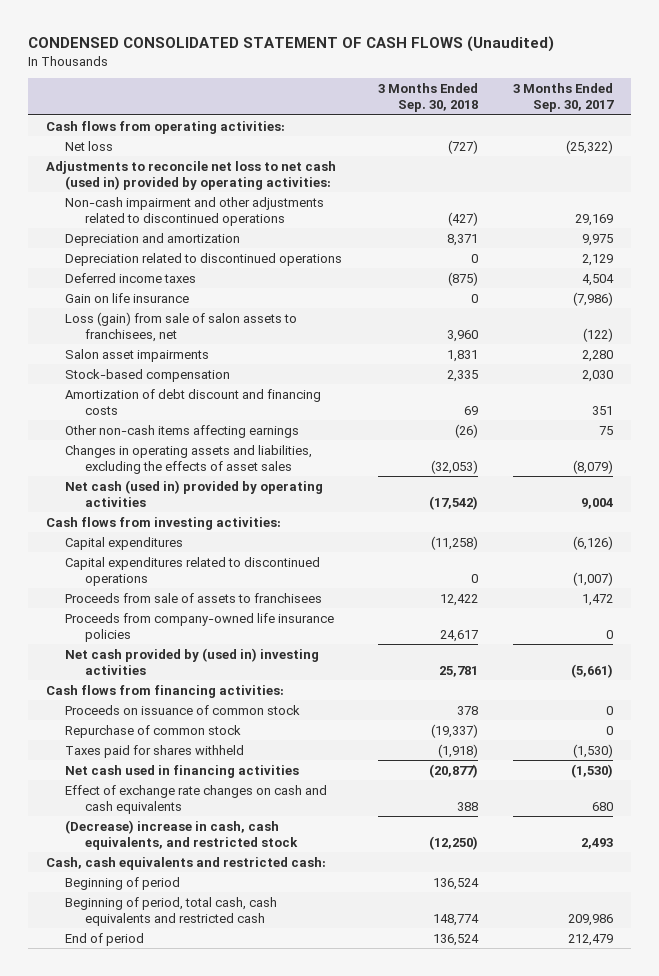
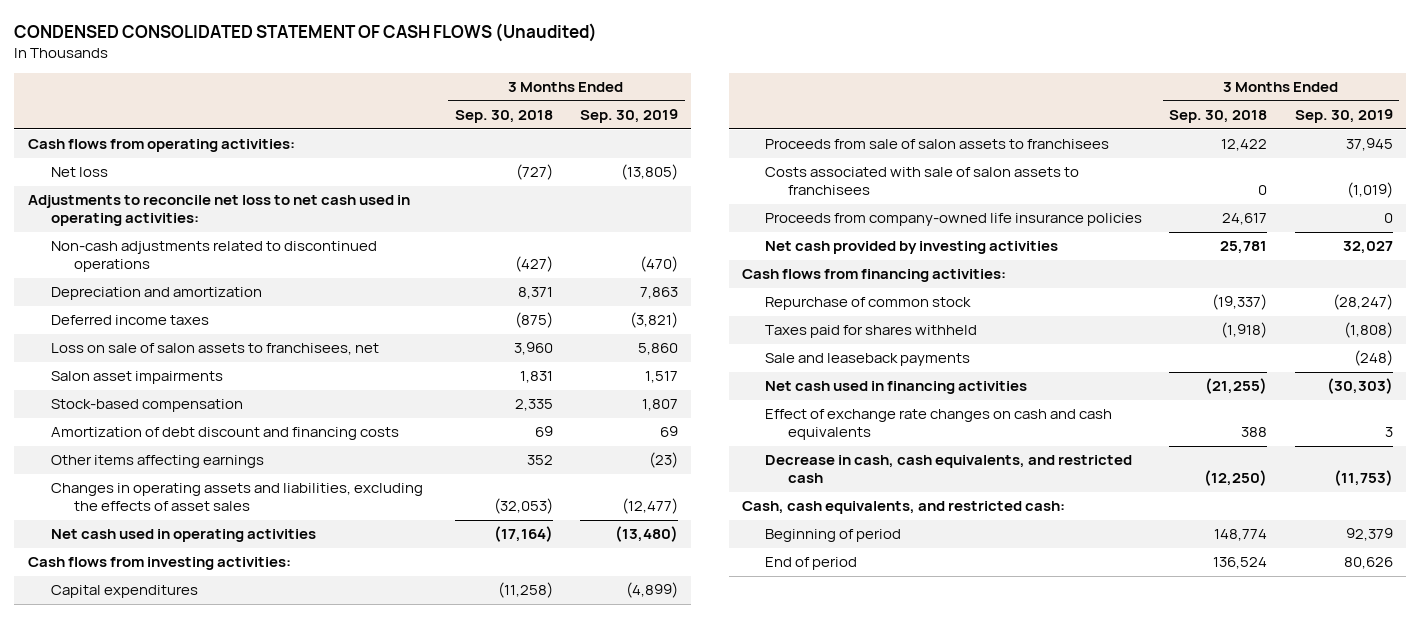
[513,83,615,112] 3 Months Ended Sep. 30, 2017 -> none
none -> [579,109,678,124] Sep. 30, 2019
[45,160,336,190] Adjustments to reconcile net loss to net cash (used in) provided by operating activities: -> [27,195,410,227] Adjustments to reconcile net loss to net cash used in operating activities:
[65,196,325,226] Non-cash impairment and other adjustments related to discontinued operations -> [50,241,377,273] Non-cash adjustments related to discontinued operations
[65,252,343,266] Depreciation related to discontinued operations -> none
[65,292,190,303] Gain on life insurance -> none
[65,311,298,342] Loss (gain) from sale of salon assets to franchisees, net -> [50,343,379,356] Loss on sale of salon assets to franchisees, net
[65,424,300,438] Other non-cash items affecting earnings -> [50,455,264,469] Other items affecting earnings
[454,423,478,438] (26) -> [526,455,553,466] 352
[65,479,324,507] Net cash (used in) provided by operating activities -> [50,529,316,543] Net cash used in operating activities
[428,495,478,510] (17,542) -> [493,526,553,543] (17,164)
[65,556,321,586] Capital expenditures related to discontinued operations -> none
[65,592,323,603] Proceeds from sale of assets to franchisees -> [765,139,1110,150] Proceeds from sale of salon assets to franchisees
none -> [765,167,1080,196] Costs associated with sale of salon assets to franchisees
[65,647,320,675] Net cash provided by (used in) investing activities -> [765,241,1059,255] Net cash provided by investing activities
[65,704,301,715] Proceeds on issuance of common stock -> none
none -> [765,353,971,367] Sale and leaseback payments
[428,763,478,778] (20,877) -> [1205,378,1268,395] (21,255)
[65,896,278,926] Beginning of period, total cash, cash equivalents and restricted cash -> none
[65,819,298,850] (Decrease) increase in cash, cash equivalents, and restricted stock -> [765,455,1133,484] Decrease in cash, cash equivalents, and restricted cash
[45,856,326,870] Cash, cash equivalents and restricted cash: -> [742,501,1066,515] Cash, cash equivalents, and restricted cash:
[432,877,479,890] 136,524 -> [1214,529,1268,542] 148,774

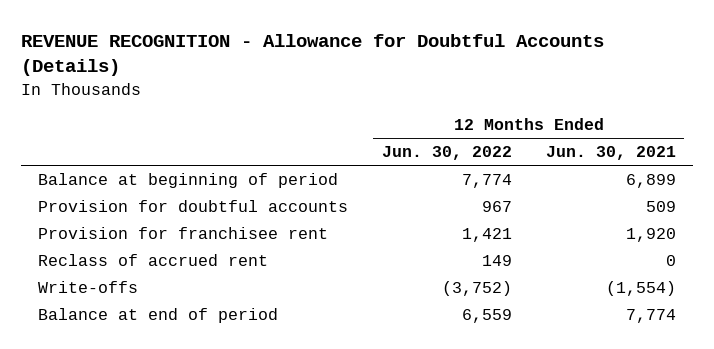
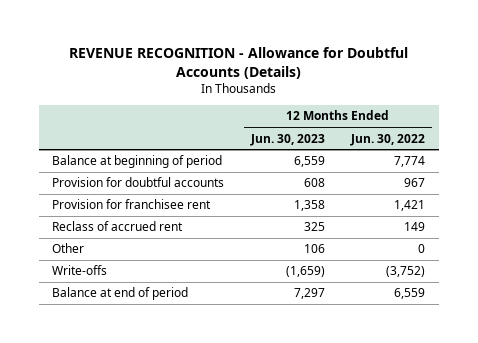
[545,146,676,161] Jun. 30, 2021 -> none
none -> [249,133,325,146] Jun. 30, 2023
none -> [52,243,85,254] Other

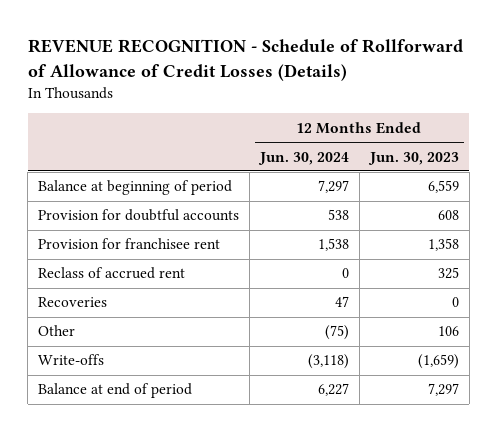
[68,46,408,79] REVENUE RECOGNITION - Allowance for Doubtful Accounts (Details) -> [27,39,463,81] REVENUE RECOGNITION - Schedule of Rollforward of Allowance of Credit Losses (Details)
[350,133,426,146] Jun. 30, 2022 -> none
none -> [258,151,350,165] Jun. 30, 2024
none -> [38,297,108,308] Recoveries

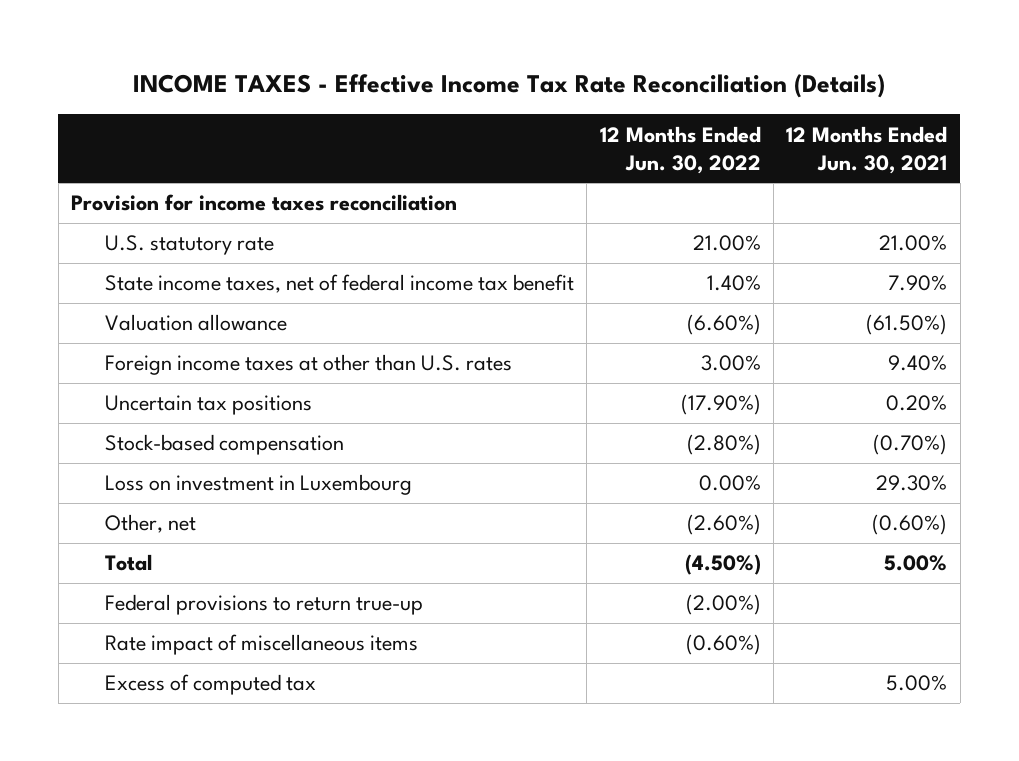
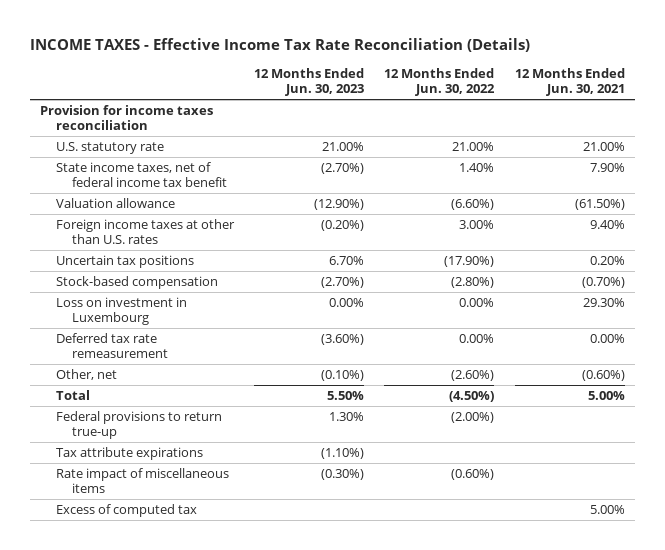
none -> [254,68,365,96] 12 Months Ended Jun. 30, 2023
none -> [56,333,168,358] Deferred tax rate remeasurement
none -> [56,447,204,461] Tax attribute expirations

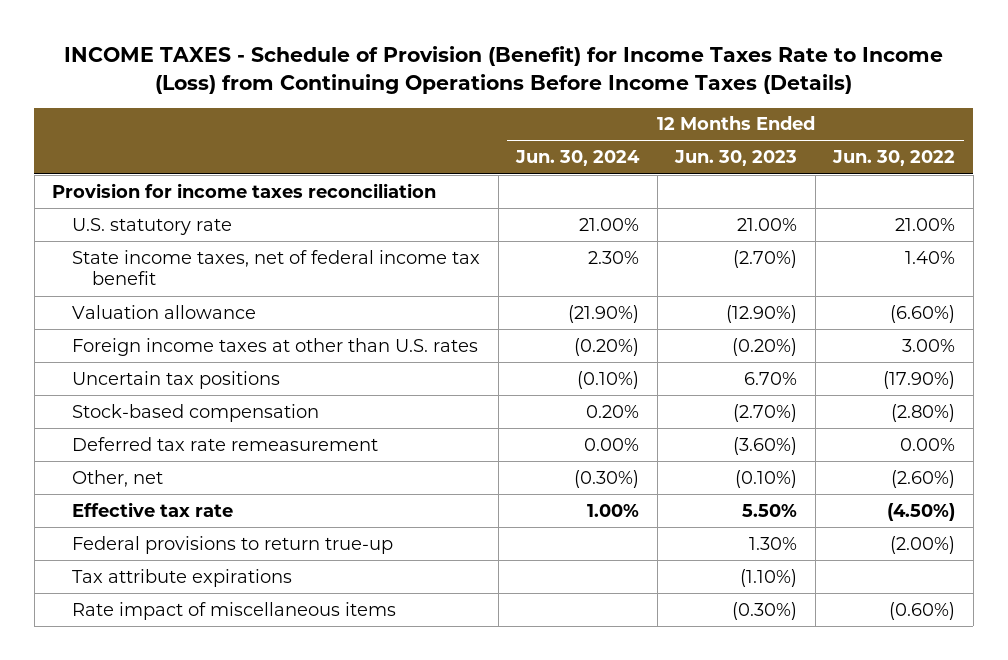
[30,38,531,53] INCOME TAXES - Effective Income Tax Rate Reconciliation (Details) -> [63,45,943,94] INCOME TAXES - Schedule of Provision (Benefit) for Income Taxes Rate to Income (Loss) from Continuing Operations Before Income Taxes (Details)
[514,68,625,96] 12 Months Ended Jun. 30, 2021 -> none
none -> [515,150,641,167] Jun. 30, 2024
[56,297,188,325] Loss on investment in Luxembourg -> none
[56,390,91,401] Total -> [72,501,234,517] Effective tax rate
[56,504,198,518] Excess of computed tax -> none

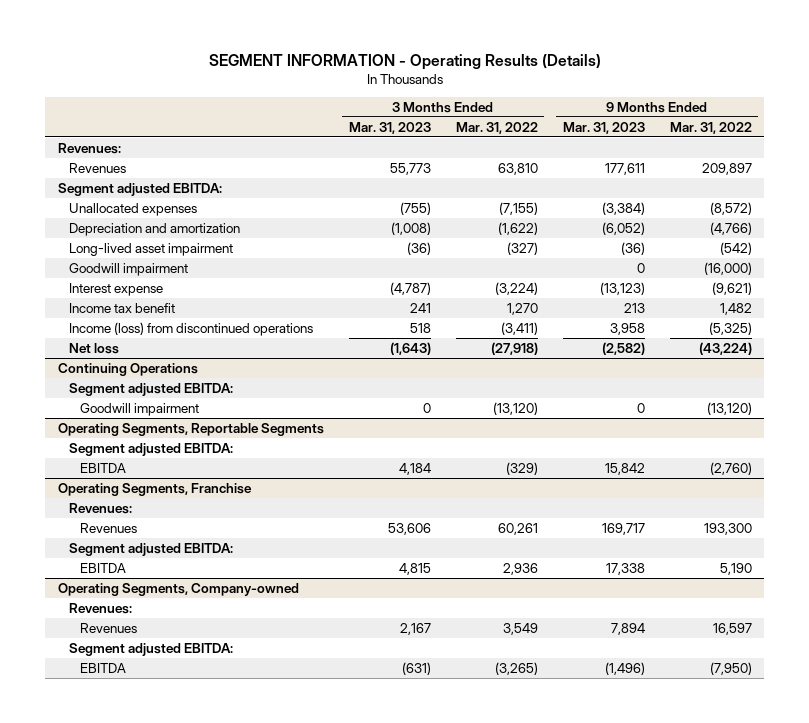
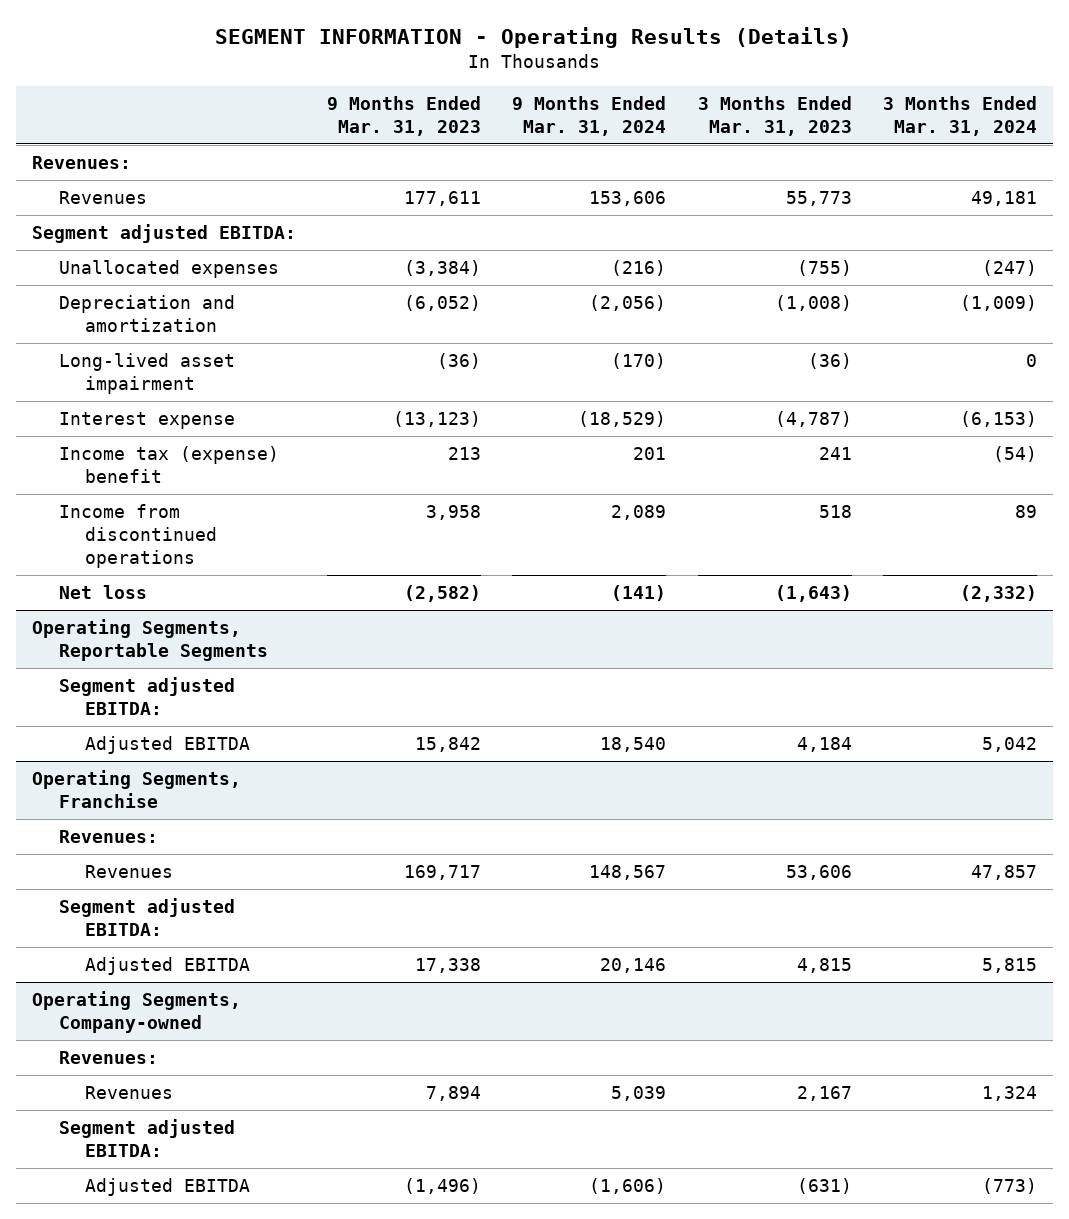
[455,121,538,134] Mar. 31, 2022 -> none
[669,121,752,134] Mar. 31, 2022 -> none
none -> [512,95,667,136] 9 Months Ended Mar. 31, 2024
none -> [882,95,1037,136] 3 Months Ended Mar. 31, 2024
[68,262,188,276] Goodwill impairment -> none
[68,302,175,313] Income tax benefit -> [58,446,279,483] Income tax (expense) benefit
[68,321,313,336] Income (loss) from discontinued operations -> [58,504,218,568] Income from discontinued operations
[57,362,198,376] Continuing Operations -> none
[68,382,233,396] Segment adjusted EBITDA: -> none
[80,402,200,416] Goodwill impairment -> none
[80,462,127,473] EBITDA -> [85,736,251,755] Adjusted EBITDA
[80,562,127,573] EBITDA -> [85,957,251,976] Adjusted EBITDA
[80,662,127,673] EBITDA -> [85,1178,251,1197] Adjusted EBITDA

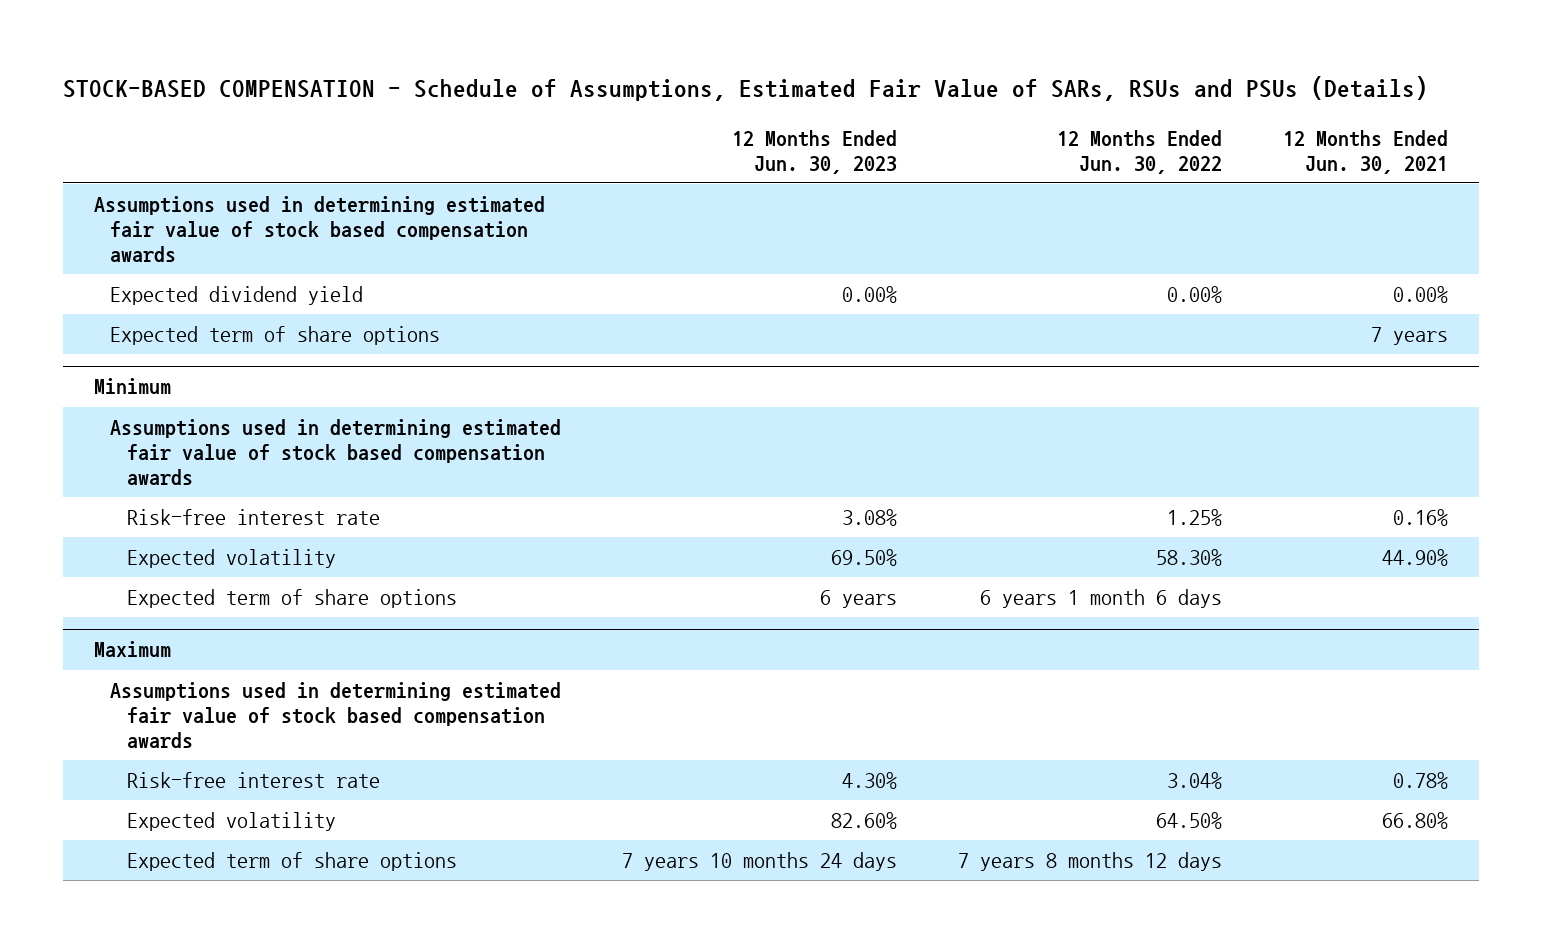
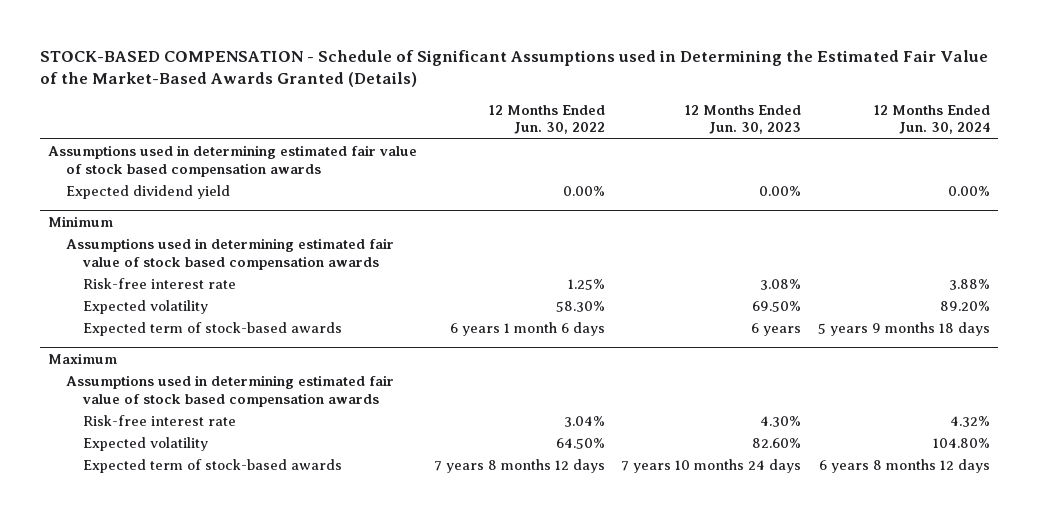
[63,76,1429,102] STOCK-BASED COMPENSATION - Schedule of Assumptions, Estimated Fair Value of SARs, RSUs and PSUs (Details) -> [40,50,989,88] STOCK-BASED COMPENSATION - Schedule of Significant Assumptions used in Determining the Estimated Fair Value of the Market-Based Awards Granted (Details)
[1283,129,1449,174] 12 Months Ended Jun. 30, 2021 -> none
none -> [873,104,990,135] 12 Months Ended Jun. 30, 2024
[110,325,441,345] Expected term of share options -> none
[127,588,458,608] Expected term of share options -> [82,321,342,336] Expected term of stock-based awards
[127,851,458,871] Expected term of share options -> [82,458,342,473] Expected term of stock-based awards

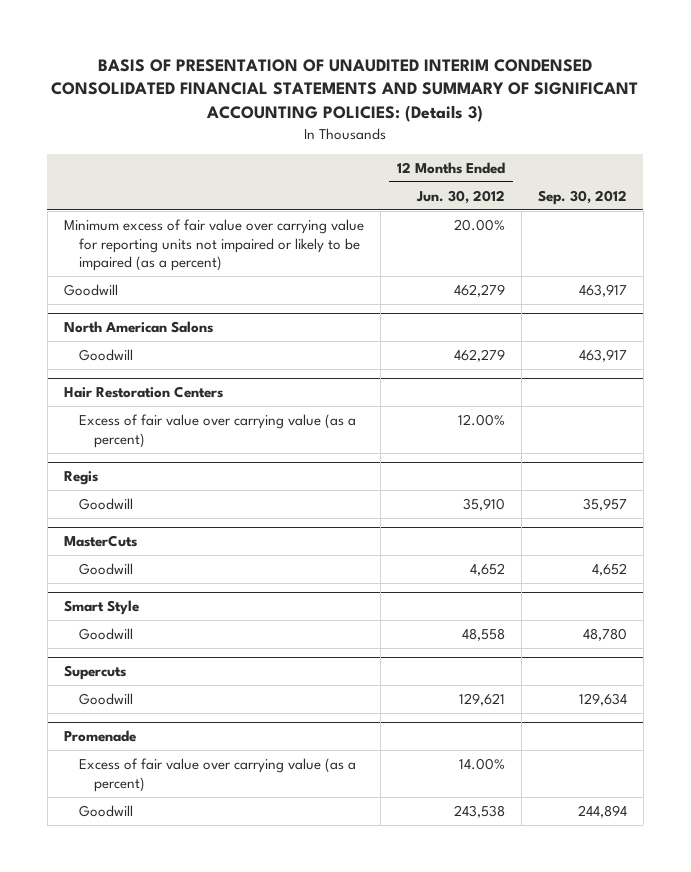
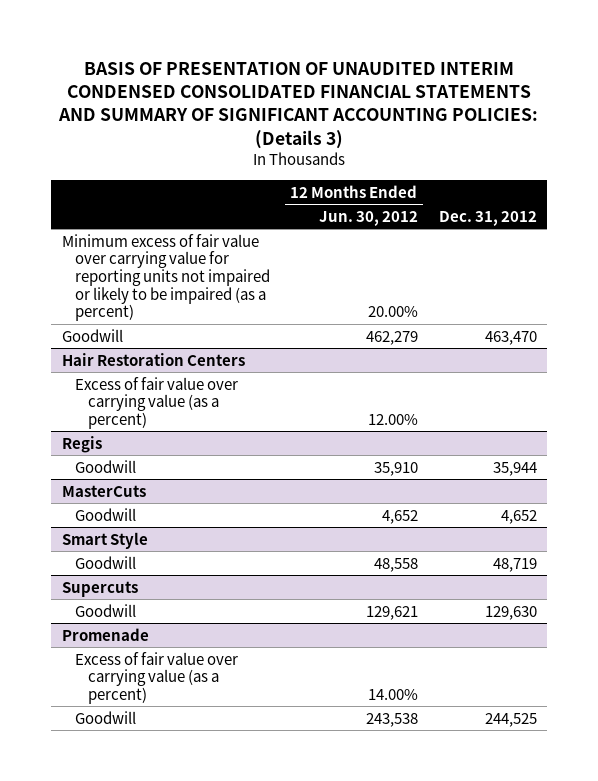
[537,189,627,205] Sep. 30, 2012 -> none
none -> [438,210,537,226] Dec. 31, 2012
[63,321,213,334] North American Salons -> none
[79,349,134,362] Goodwill -> none

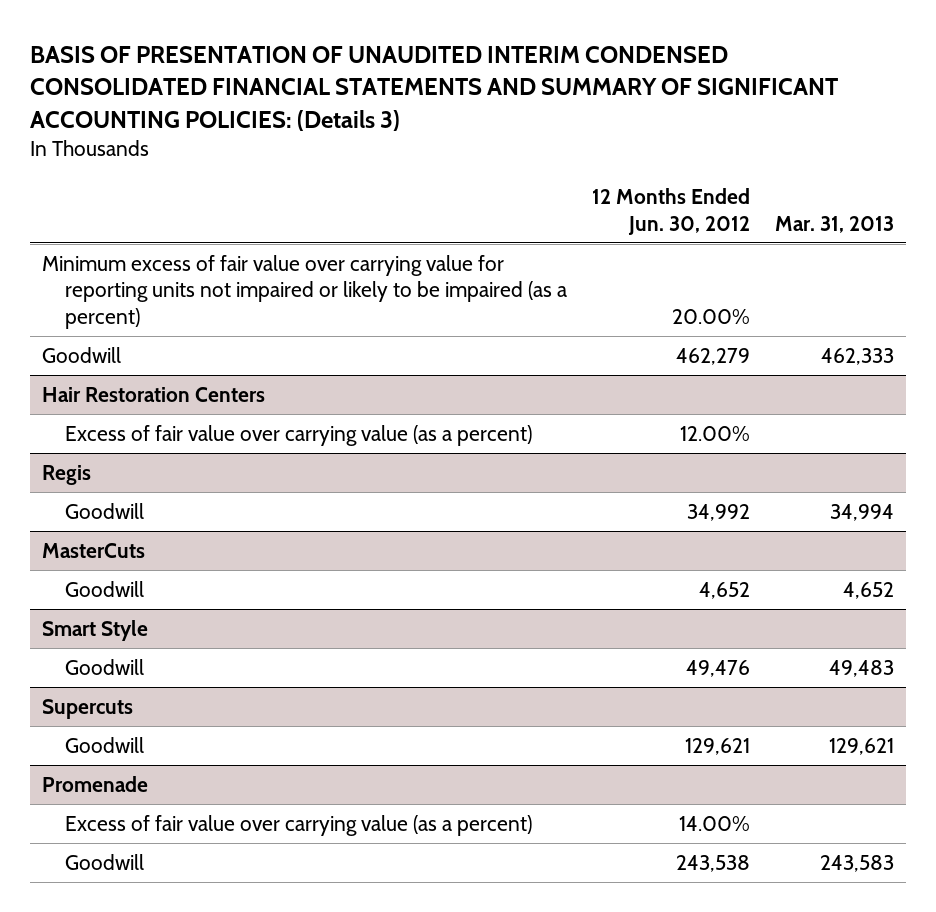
[438,210,537,226] Dec. 31, 2012 -> none
none -> [774,215,894,233] Mar. 31, 2013
[373,461,418,476] 35,910 -> [686,503,750,521] 34,992
[373,557,418,572] 48,558 -> [685,659,750,677] 49,476

